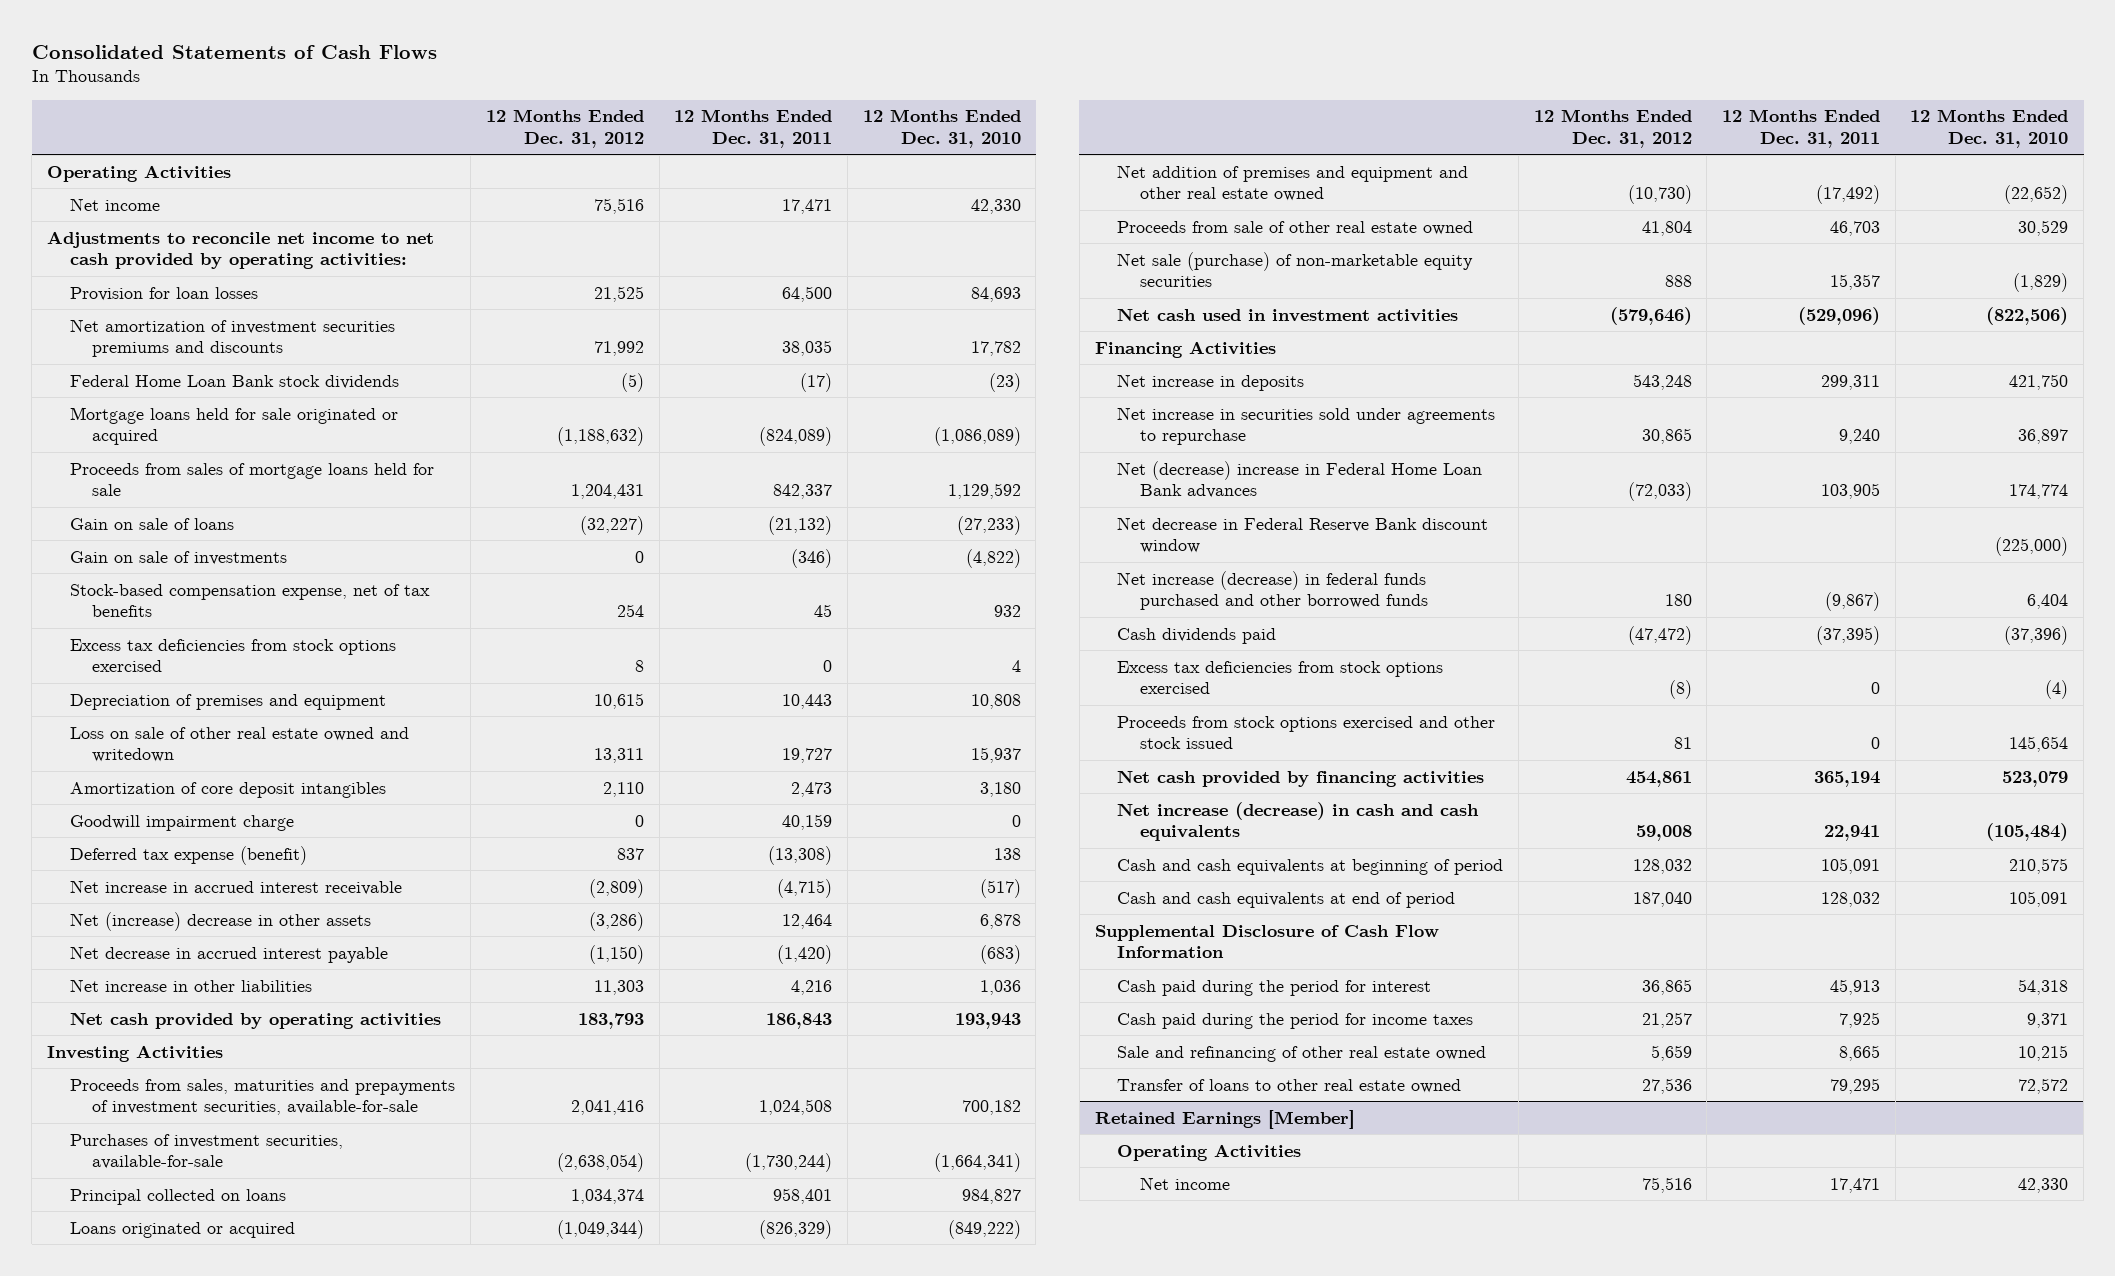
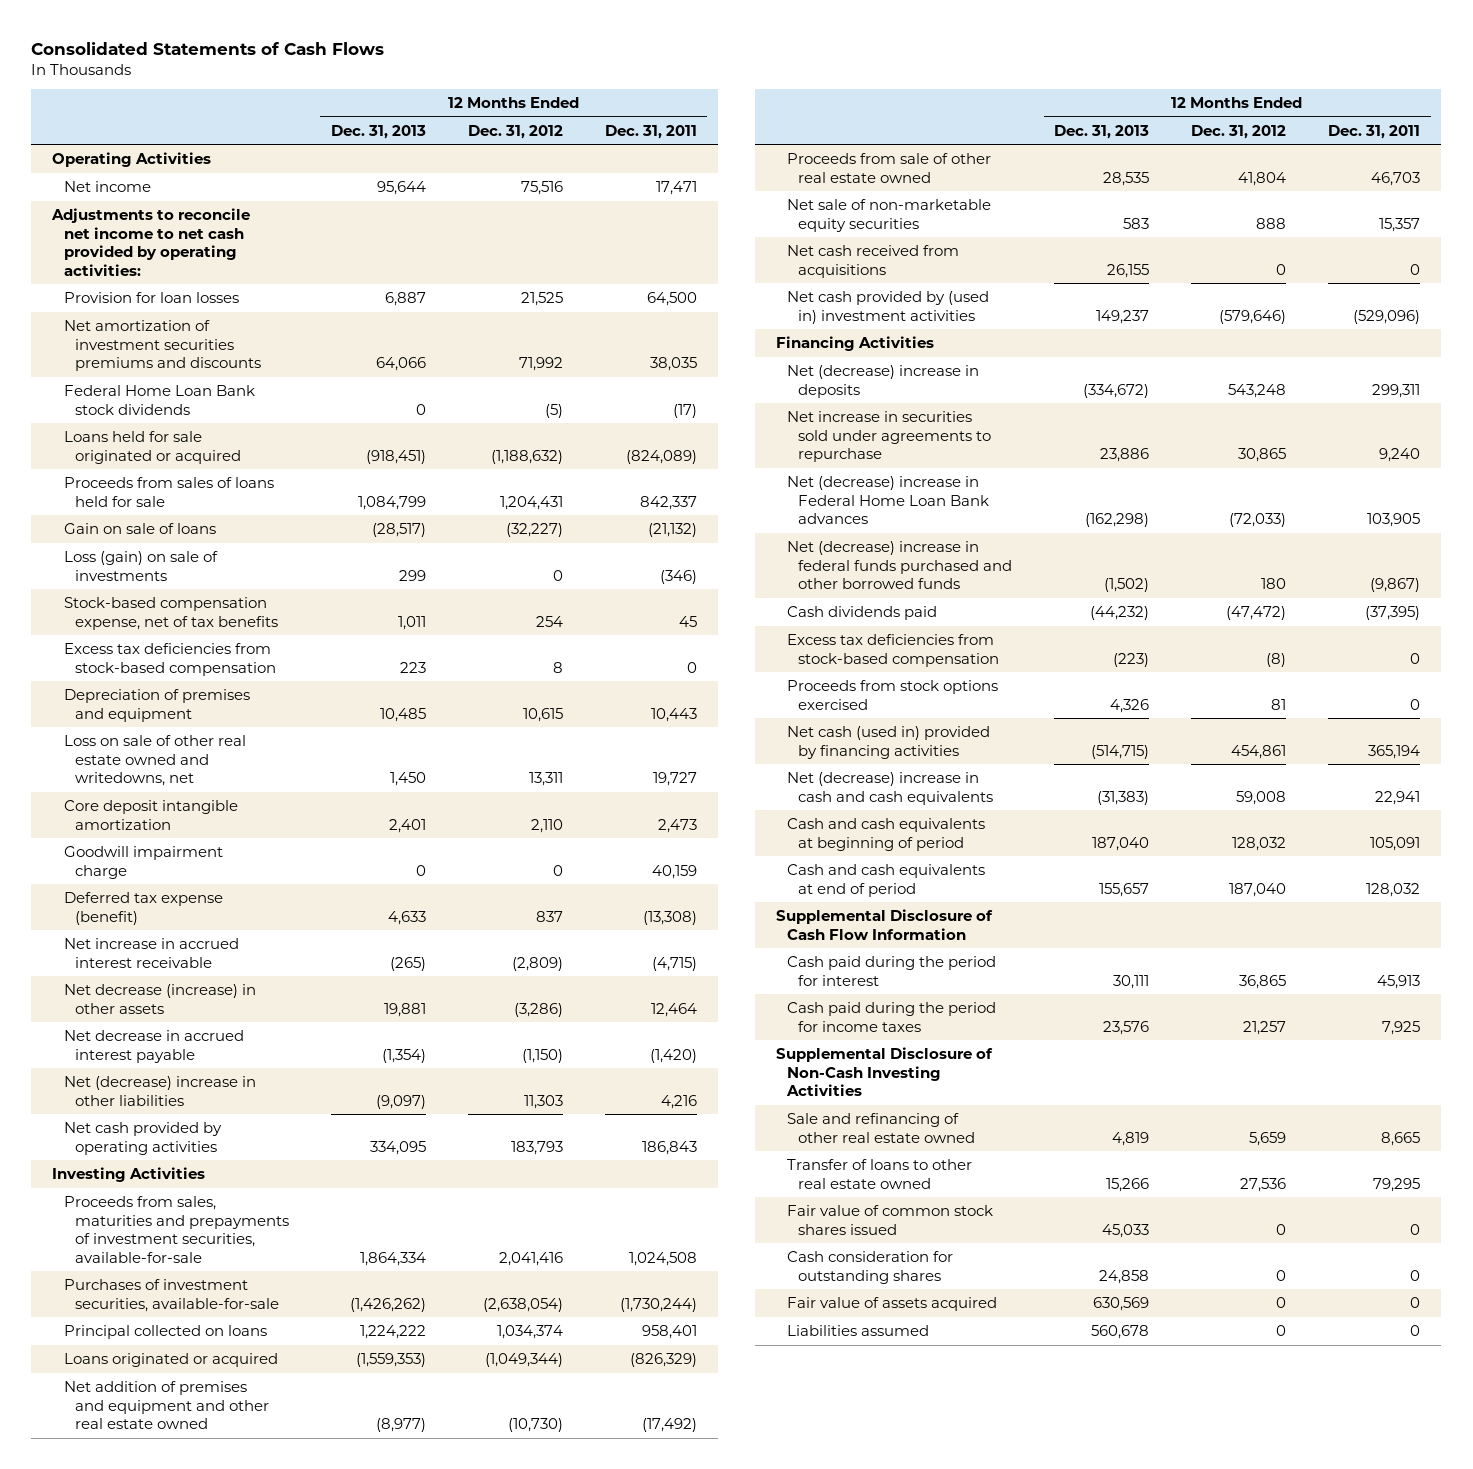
[862,109,1021,148] 12 Months Ended Dec. 31, 2010 -> none
none -> [330,124,426,139] Dec. 31, 2013
[69,406,398,445] Mortgage loans held for sale originated or acquired -> [63,430,241,464] Loans held for sale originated or acquired
[69,462,434,496] Proceeds from sales of mortgage loans held for sale -> [63,476,274,507] Proceeds from sales of loans held for sale
[69,550,287,565] Gain on sale of investments -> [63,550,218,581] Loss (gain) on sale of investments
[69,638,396,672] Excess tax deficiencies from stock options exercised -> [63,642,276,676] Excess tax deficiencies from stock-based compensation
[69,726,409,762] Loss on sale of other real estate owned and writedown -> [63,734,246,787] Loss on sale of other real estate owned and writedowns, net
[69,781,386,798] Amortization of core deposit intangibles -> [63,799,238,830] Core deposit intangible amortization
[69,911,371,931] Net (increase) decrease in other assets -> [63,983,256,1014] Net decrease (increase) in other assets
[69,978,312,992] Net increase in other liabilities -> [63,1075,256,1106] Net (decrease) increase in other liabilities
[1117,251,1474,287] Net sale (purchase) of non-marketable equity securities -> [787,198,992,232] Net sale of non-marketable equity securities
none -> [787,244,960,278] Net cash received from acquisitions
[1117,307,1459,322] Net cash used in investment activities -> [787,290,990,324] Net cash provided by (used in) investment activities
[1117,373,1305,391] Net increase in deposits -> [787,364,980,398] Net (decrease) increase in deposits
[1117,516,1489,553] Net decrease in Federal Reserve Bank discount window -> none
[1117,570,1428,610] Net increase (decrease) in federal funds purchased and other borrowed funds -> [787,540,1013,590] Net (decrease) increase in federal funds purchased and other borrowed funds
[1117,660,1444,694] Excess tax deficiencies from stock options exercised -> [787,633,1000,667] Excess tax deficiencies from stock-based compensation
[1117,715,1496,749] Proceeds from stock options exercised and other stock issued -> [787,679,999,710] Proceeds from stock options exercised
[1117,769,1485,787] Net cash provided by financing activities -> [787,725,991,759] Net cash (used in) provided by financing activities
[1117,801,1480,841] Net increase (decrease) in cash and cash equivalents -> [787,771,994,805] Net (decrease) increase in cash and cash equivalents
none -> [775,1046,993,1097] Supplemental Disclosure of Non-Cash Investing Activities
[1094,1109,1355,1129] Retained Earnings [Member] -> none
[1117,1143,1302,1161] Operating Activities -> none
[1139,1176,1230,1190] Net income -> none
none -> [787,1204,994,1235] Fair value of common stock shares issued
none -> [787,1250,954,1284] Cash consideration for outstanding shares
none -> [787,1296,998,1311] Fair value of assets acquired
none -> [787,1324,930,1336] Liabilities assumed

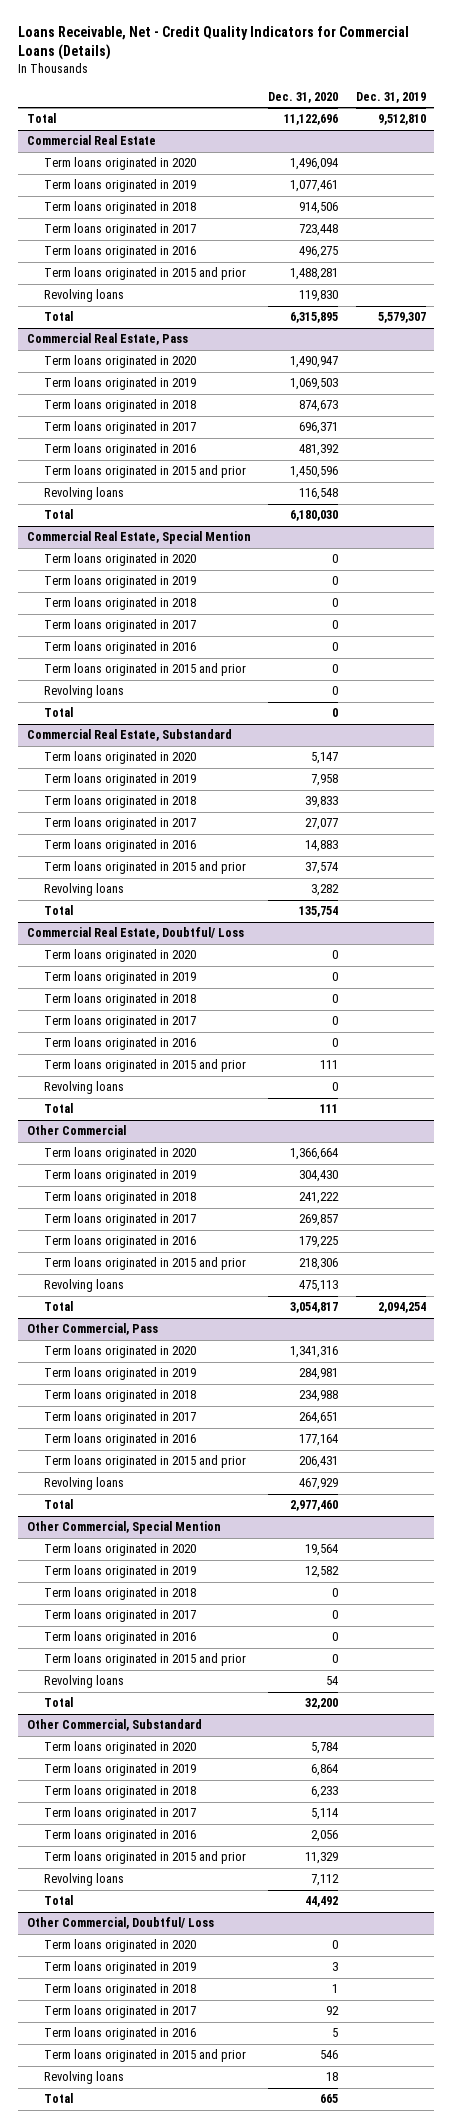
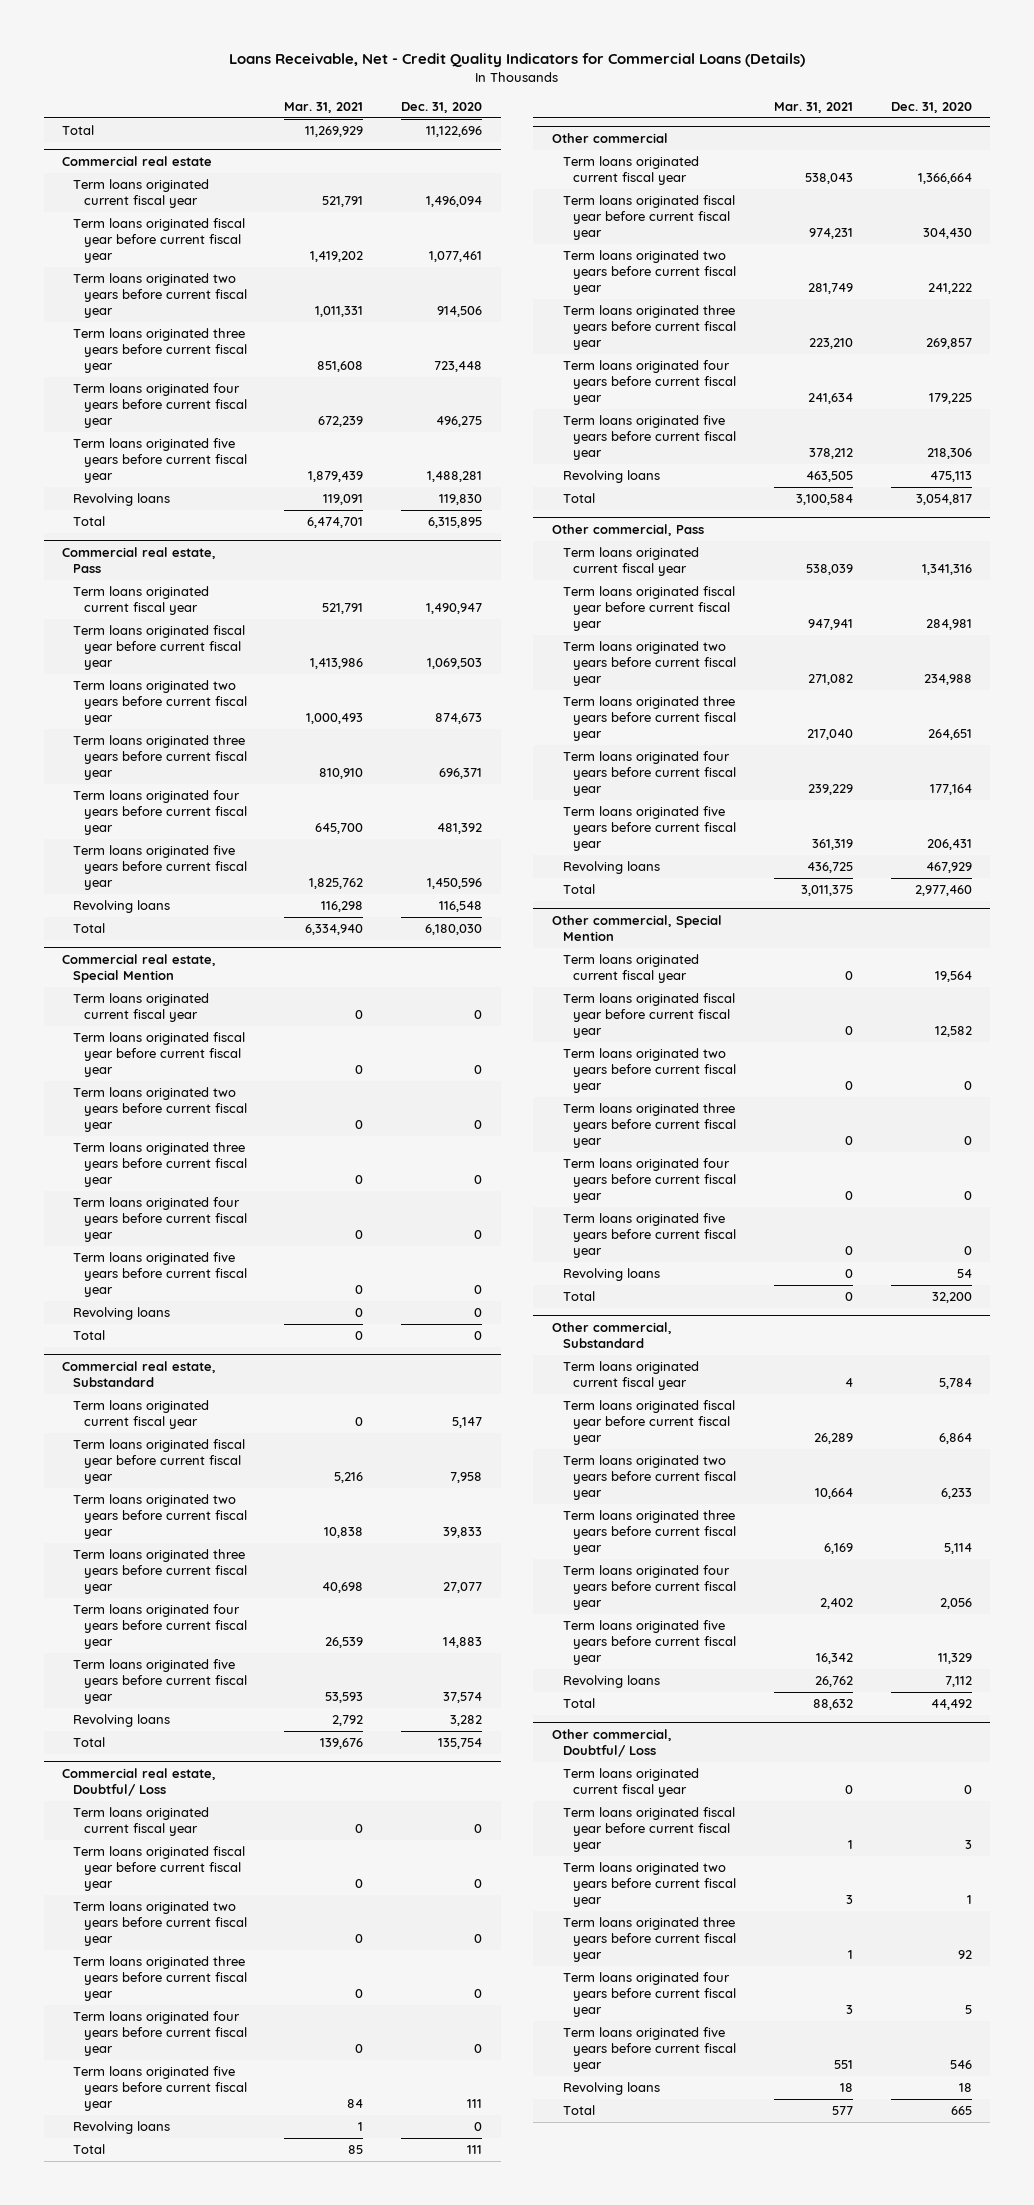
[355,91,426,103] Dec. 31, 2019 -> none
none -> [284,102,364,114] Mar. 31, 2021
[26,135,156,146] Commercial Real Estate -> [62,156,213,167] Commercial real estate
[44,157,197,171] Term loans originated in 2020 -> [72,179,209,209] Term loans originated current fiscal year
[44,179,197,193] Term loans originated in 2019 -> [72,218,245,263] Term loans originated fiscal year before current fiscal year
[44,201,197,215] Term loans originated in 2018 -> [72,273,247,318] Term loans originated two years before current fiscal year
[44,223,197,237] Term loans originated in 2017 -> [72,328,247,373] Term loans originated three years before current fiscal year
[44,245,197,259] Term loans originated in 2016 -> [72,383,247,428] Term loans originated four years before current fiscal year
[44,267,247,281] Term loans originated in 2015 and prior -> [72,438,247,483] Term loans originated five years before current fiscal year
[26,333,188,346] Commercial Real Estate, Pass -> [62,547,217,573] Commercial real estate, Pass
[44,355,197,369] Term loans originated in 2020 -> [72,586,209,616] Term loans originated current fiscal year
[44,377,197,391] Term loans originated in 2019 -> [72,625,245,670] Term loans originated fiscal year before current fiscal year
[44,399,197,413] Term loans originated in 2018 -> [72,680,247,725] Term loans originated two years before current fiscal year
[44,421,197,435] Term loans originated in 2017 -> [72,735,247,780] Term loans originated three years before current fiscal year
[44,443,197,457] Term loans originated in 2016 -> [72,790,247,835] Term loans originated four years before current fiscal year
[44,465,247,479] Term loans originated in 2015 and prior -> [72,845,247,890] Term loans originated five years before current fiscal year
[26,531,251,545] Commercial Real Estate, Special Mention -> [62,954,217,983] Commercial real estate, Special Mention
[44,553,197,567] Term loans originated in 2020 -> [72,993,209,1023] Term loans originated current fiscal year
[44,575,197,589] Term loans originated in 2019 -> [72,1032,245,1077] Term loans originated fiscal year before current fiscal year
[44,597,197,611] Term loans originated in 2018 -> [72,1087,247,1132] Term loans originated two years before current fiscal year
[44,619,197,633] Term loans originated in 2017 -> [72,1142,247,1187] Term loans originated three years before current fiscal year
[44,641,197,655] Term loans originated in 2016 -> [72,1197,247,1242] Term loans originated four years before current fiscal year
[44,663,247,677] Term loans originated in 2015 and prior -> [72,1252,247,1297] Term loans originated five years before current fiscal year
[26,729,232,742] Commercial Real Estate, Substandard -> [62,1361,217,1387] Commercial real estate, Substandard
[44,751,197,765] Term loans originated in 2020 -> [72,1400,209,1430] Term loans originated current fiscal year
[44,773,197,787] Term loans originated in 2019 -> [72,1439,245,1484] Term loans originated fiscal year before current fiscal year
[44,795,197,809] Term loans originated in 2018 -> [72,1494,247,1539] Term loans originated two years before current fiscal year
[44,817,197,831] Term loans originated in 2017 -> [72,1549,247,1594] Term loans originated three years before current fiscal year
[44,839,197,853] Term loans originated in 2016 -> [72,1604,247,1649] Term loans originated four years before current fiscal year
[44,861,247,875] Term loans originated in 2015 and prior -> [72,1659,247,1704] Term loans originated five years before current fiscal year
[26,927,244,940] Commercial Real Estate, Doubtful/ Loss -> [62,1768,217,1796] Commercial real estate, Doubtful/ Loss
[44,949,197,963] Term loans originated in 2020 -> [72,1807,209,1837] Term loans originated current fiscal year
[44,971,197,985] Term loans originated in 2019 -> [72,1846,245,1891] Term loans originated fiscal year before current fiscal year
[44,993,197,1007] Term loans originated in 2018 -> [72,1901,247,1946] Term loans originated two years before current fiscal year
[44,1015,197,1029] Term loans originated in 2017 -> [72,1956,247,2001] Term loans originated three years before current fiscal year
[44,1037,197,1051] Term loans originated in 2016 -> [72,2011,247,2056] Term loans originated four years before current fiscal year
[44,1059,247,1073] Term loans originated in 2015 and prior -> [72,2066,247,2111] Term loans originated five years before current fiscal year
[26,1125,126,1136] Other Commercial -> [552,133,669,144] Other commercial
[44,1147,197,1161] Term loans originated in 2020 -> [562,156,699,186] Term loans originated current fiscal year
[44,1169,197,1183] Term loans originated in 2019 -> [562,195,735,240] Term loans originated fiscal year before current fiscal year
[44,1191,197,1205] Term loans originated in 2018 -> [562,250,737,295] Term loans originated two years before current fiscal year
[44,1213,197,1227] Term loans originated in 2017 -> [562,305,737,350] Term loans originated three years before current fiscal year
[44,1235,197,1249] Term loans originated in 2016 -> [562,360,737,405] Term loans originated four years before current fiscal year
[44,1257,247,1271] Term loans originated in 2015 and prior -> [562,415,737,460] Term loans originated five years before current fiscal year
[26,1323,158,1336] Other Commercial, Pass -> [552,524,705,537] Other commercial, Pass
[44,1345,197,1359] Term loans originated in 2020 -> [562,547,699,577] Term loans originated current fiscal year
[44,1367,197,1381] Term loans originated in 2019 -> [562,586,735,631] Term loans originated fiscal year before current fiscal year
[44,1389,197,1403] Term loans originated in 2018 -> [562,641,737,686] Term loans originated two years before current fiscal year
[44,1411,197,1425] Term loans originated in 2017 -> [562,696,737,741] Term loans originated three years before current fiscal year
[44,1433,197,1447] Term loans originated in 2016 -> [562,751,737,796] Term loans originated four years before current fiscal year
[44,1455,247,1469] Term loans originated in 2015 and prior -> [562,806,737,851] Term loans originated five years before current fiscal year
[26,1521,221,1535] Other Commercial, Special Mention -> [552,915,723,941] Other commercial, Special Mention
[44,1543,197,1557] Term loans originated in 2020 -> [562,954,699,984] Term loans originated current fiscal year
[44,1565,197,1579] Term loans originated in 2019 -> [562,993,735,1038] Term loans originated fiscal year before current fiscal year
[44,1587,197,1601] Term loans originated in 2018 -> [562,1048,737,1093] Term loans originated two years before current fiscal year
[44,1609,197,1623] Term loans originated in 2017 -> [562,1103,737,1148] Term loans originated three years before current fiscal year
[44,1631,197,1645] Term loans originated in 2016 -> [562,1158,737,1203] Term loans originated four years before current fiscal year
[44,1653,247,1667] Term loans originated in 2015 and prior -> [562,1213,737,1258] Term loans originated five years before current fiscal year
[26,1719,202,1732] Other Commercial, Substandard -> [552,1322,673,1348] Other commercial, Substandard
[44,1741,197,1755] Term loans originated in 2020 -> [562,1361,699,1391] Term loans originated current fiscal year
[44,1763,197,1777] Term loans originated in 2019 -> [562,1400,735,1445] Term loans originated fiscal year before current fiscal year
[44,1785,197,1799] Term loans originated in 2018 -> [562,1455,737,1500] Term loans originated two years before current fiscal year
[44,1807,197,1821] Term loans originated in 2017 -> [562,1510,737,1555] Term loans originated three years before current fiscal year
[44,1829,197,1843] Term loans originated in 2016 -> [562,1565,737,1610] Term loans originated four years before current fiscal year
[44,1851,247,1865] Term loans originated in 2015 and prior -> [562,1620,737,1665] Term loans originated five years before current fiscal year
[26,1917,214,1930] Other Commercial, Doubtful/ Loss -> [552,1729,673,1757] Other commercial, Doubtful/ Loss
[44,1939,197,1953] Term loans originated in 2020 -> [562,1768,699,1798] Term loans originated current fiscal year
[44,1961,197,1975] Term loans originated in 2019 -> [562,1807,735,1852] Term loans originated fiscal year before current fiscal year
[44,1983,197,1997] Term loans originated in 2018 -> [562,1862,737,1907] Term loans originated two years before current fiscal year
[44,2005,197,2019] Term loans originated in 2017 -> [562,1917,737,1962] Term loans originated three years before current fiscal year
[44,2027,197,2041] Term loans originated in 2016 -> [562,1972,737,2017] Term loans originated four years before current fiscal year
[44,2049,247,2063] Term loans originated in 2015 and prior -> [562,2027,737,2072] Term loans originated five years before current fiscal year

